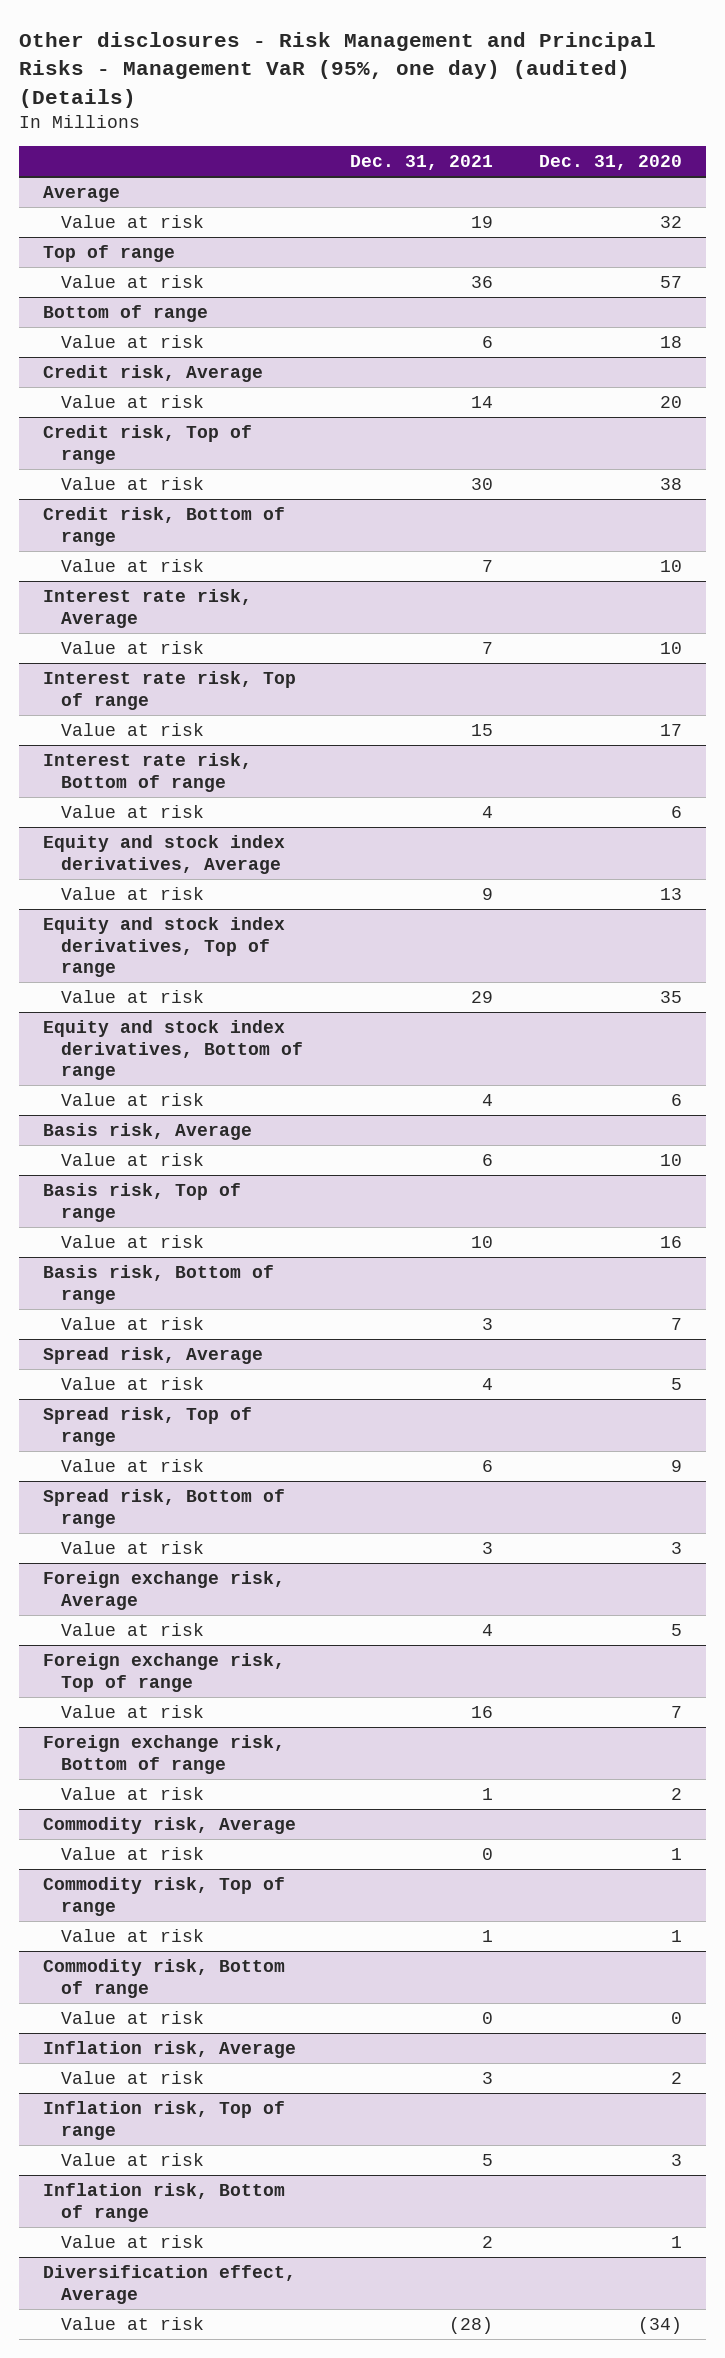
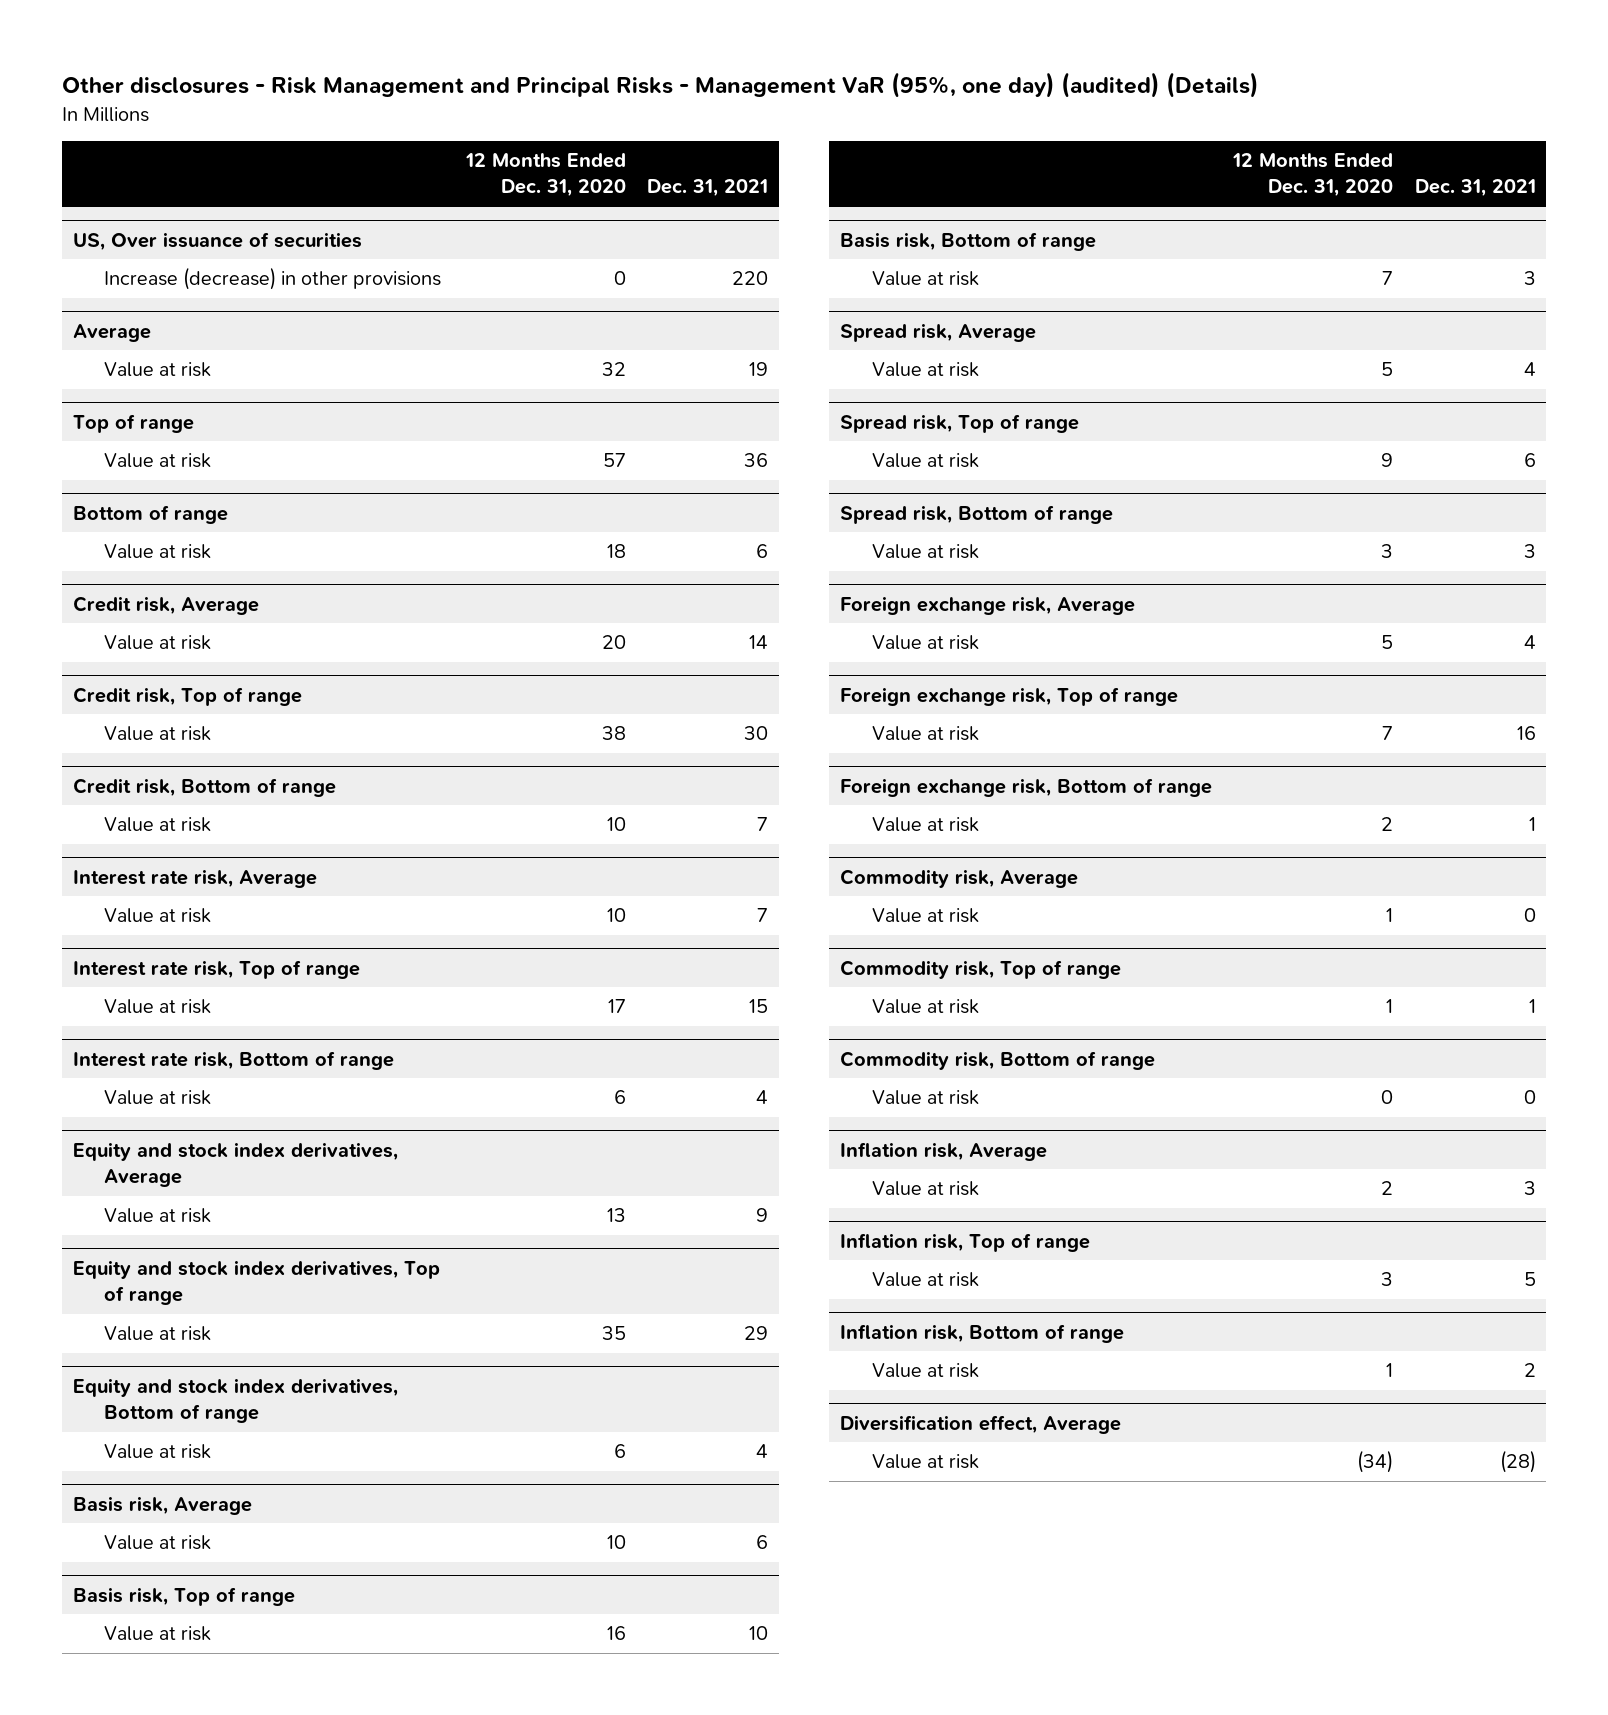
[539,155,683,171] Dec. 31, 2020 -> none
none -> [465,153,627,198] 12 Months Ended Dec. 31, 2020
none -> [72,231,362,251] US, Over issuance of securities
none -> [104,267,442,291] Increase (decrease) in other provisions

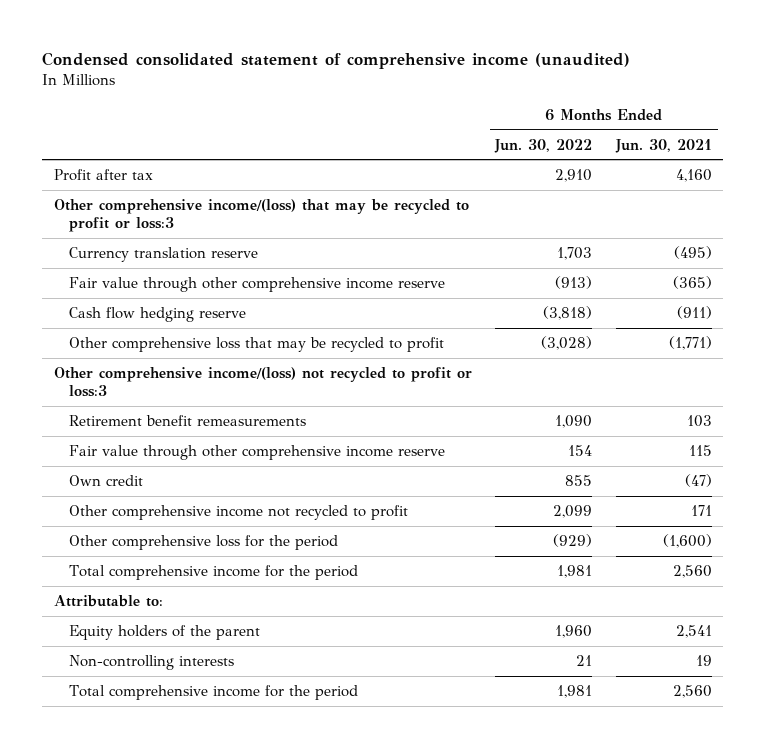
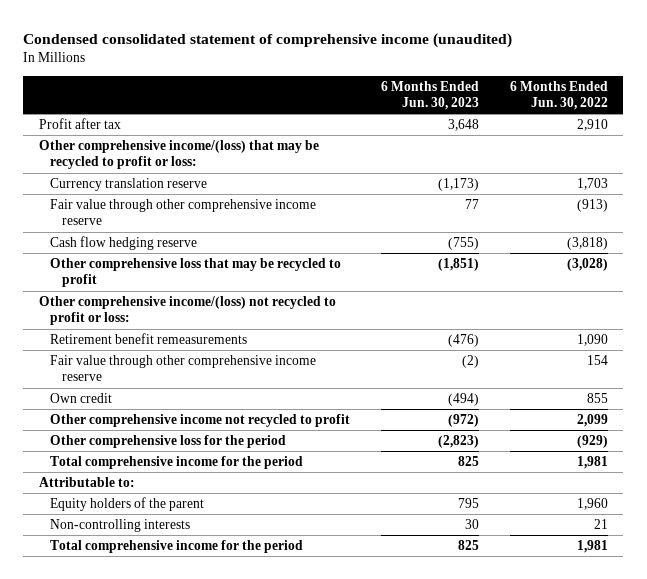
[614,138,712,153] Jun. 30, 2021 -> none
none -> [381,80,480,111] 6 Months Ended Jun. 30, 2023
[53,198,469,232] Other comprehensive income/(loss) that may be recycled to profit or loss:3 -> [38,139,319,170] Other comprehensive income/(loss) that may be recycled to profit or loss:
[53,366,472,397] Other comprehensive income/(loss) not recycled to profit or loss:3 -> [38,295,336,326] Other comprehensive income/(loss) not recycled to profit or loss:

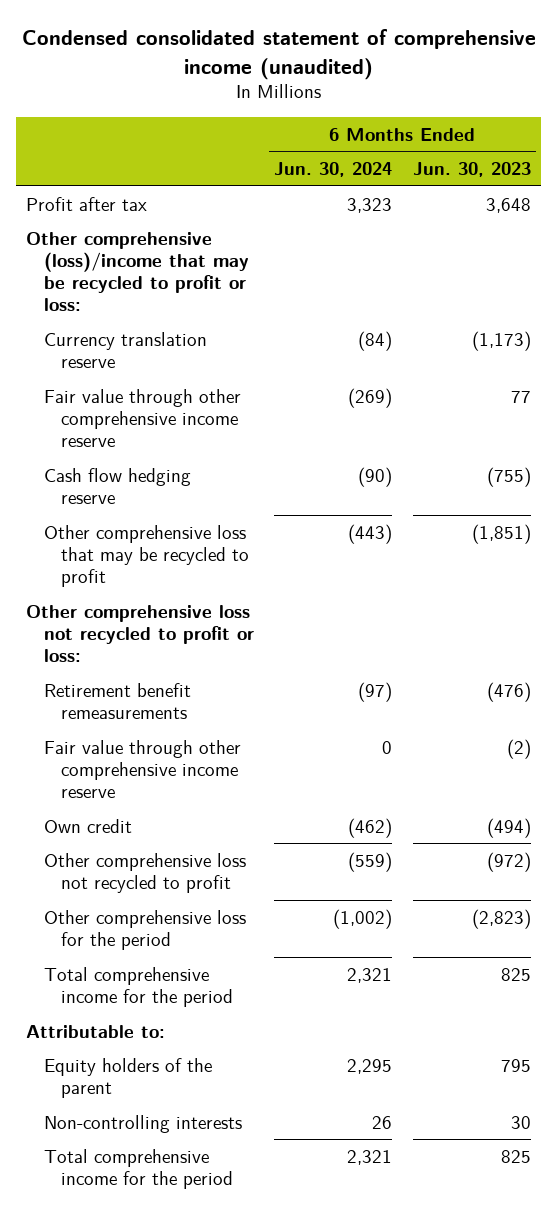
[509,80,608,111] 6 Months Ended Jun. 30, 2022 -> none
none -> [274,162,393,178] Jun. 30, 2024
[38,139,319,170] Other comprehensive income/(loss) that may be recycled to profit or loss: -> [26,231,249,312] Other comprehensive (loss)/income that may be recycled to profit or loss:
[38,295,336,326] Other comprehensive income/(loss) not recycled to profit or loss: -> [26,604,254,663] Other comprehensive loss not recycled to profit or loss:
[50,413,351,427] Other comprehensive income not recycled to profit -> [43,852,246,893] Other comprehensive loss not recycled to profit

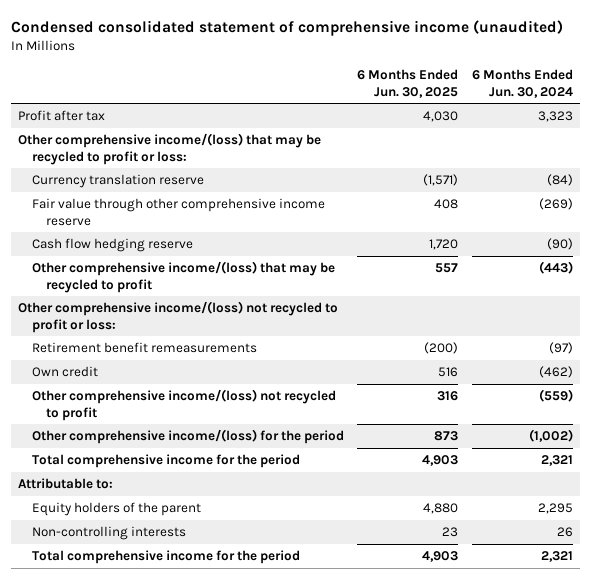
[412,162,531,178] Jun. 30, 2023 -> none
none -> [357,69,459,98] 6 Months Ended Jun. 30, 2025
[26,231,249,312] Other comprehensive (loss)/income that may be recycled to profit or loss: -> [17,133,321,165] Other comprehensive income/(loss) that may be recycled to profit or loss:
[43,524,250,588] Other comprehensive loss that may be recycled to profit -> [31,261,335,293] Other comprehensive income/(loss) that may be recycled to profit
[26,604,254,663] Other comprehensive loss not recycled to profit or loss: -> [17,301,338,333] Other comprehensive income/(loss) not recycled to profit or loss:
[43,739,241,799] Fair value through other comprehensive income reserve -> none
[43,852,246,893] Other comprehensive loss not recycled to profit -> [31,389,336,421] Other comprehensive income/(loss) not recycled to profit
[43,909,246,950] Other comprehensive loss for the period -> [31,429,344,445] Other comprehensive income/(loss) for the period

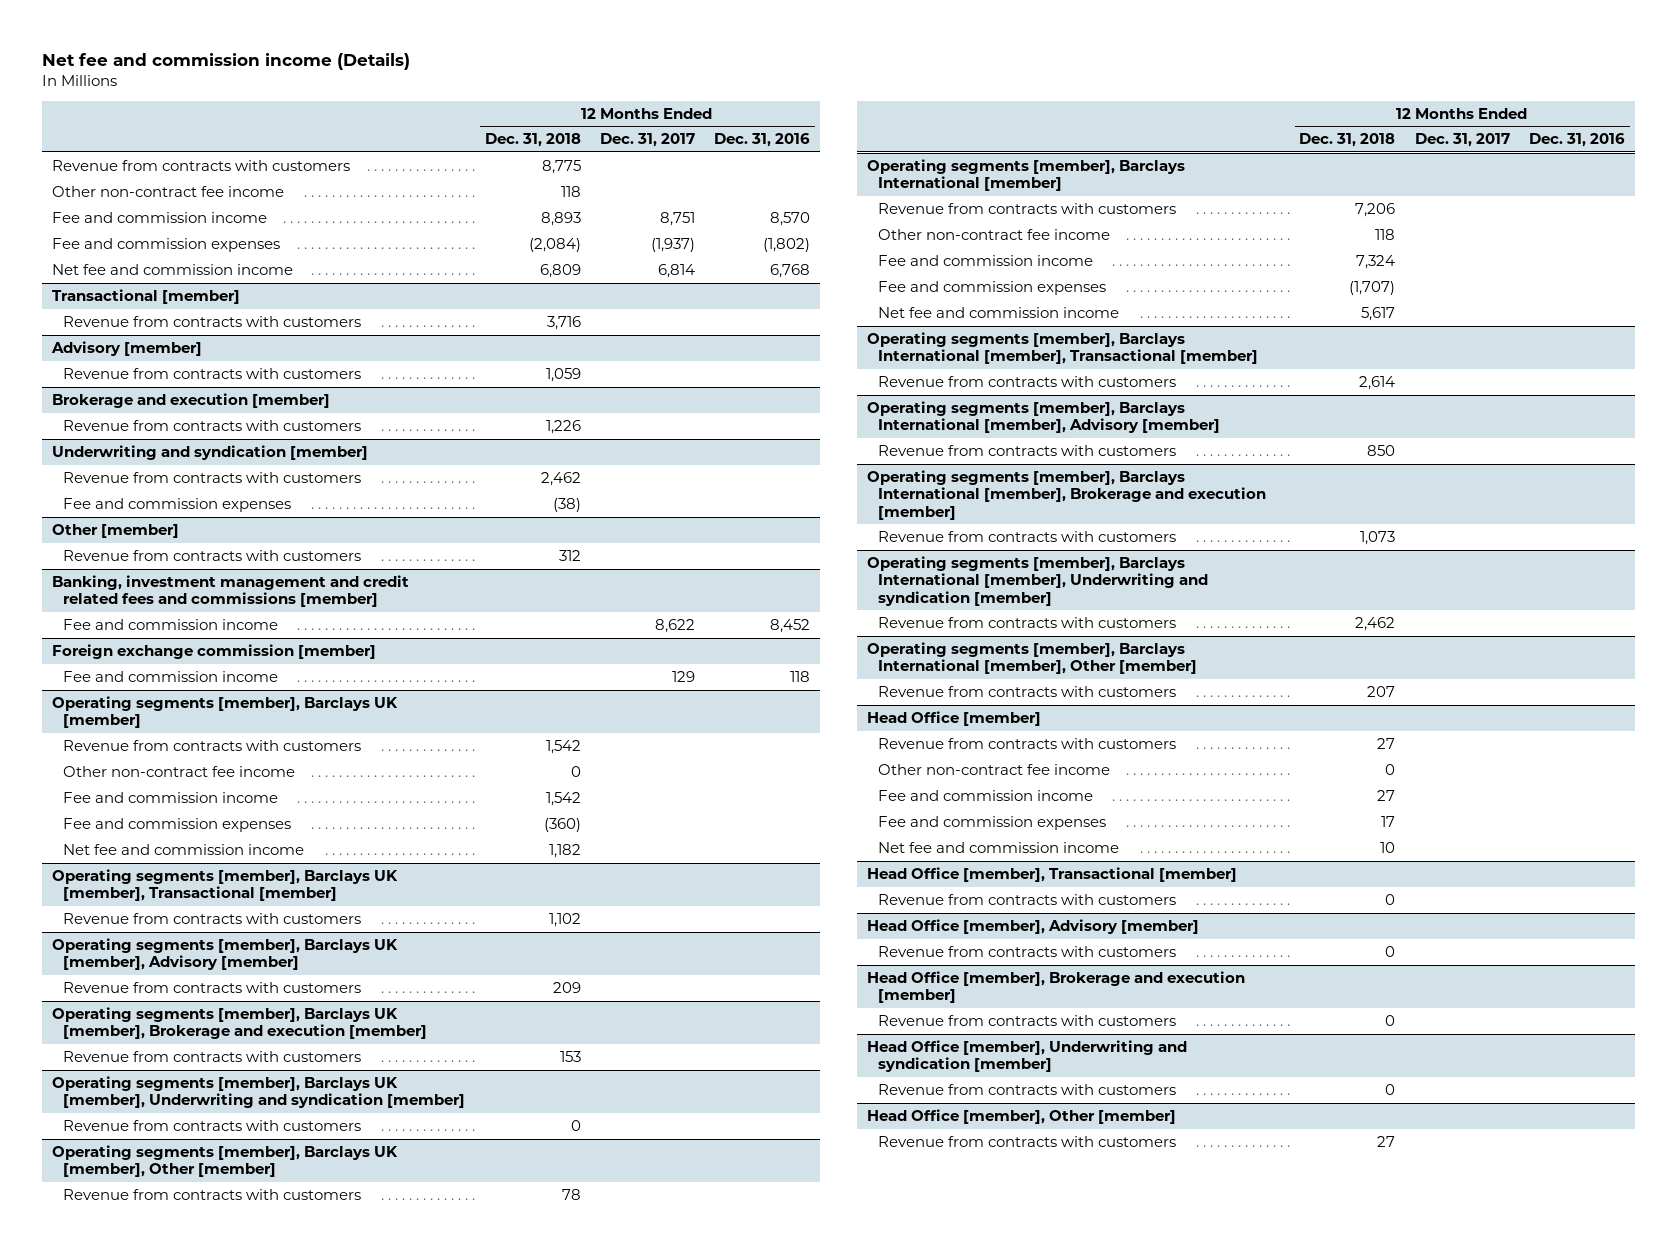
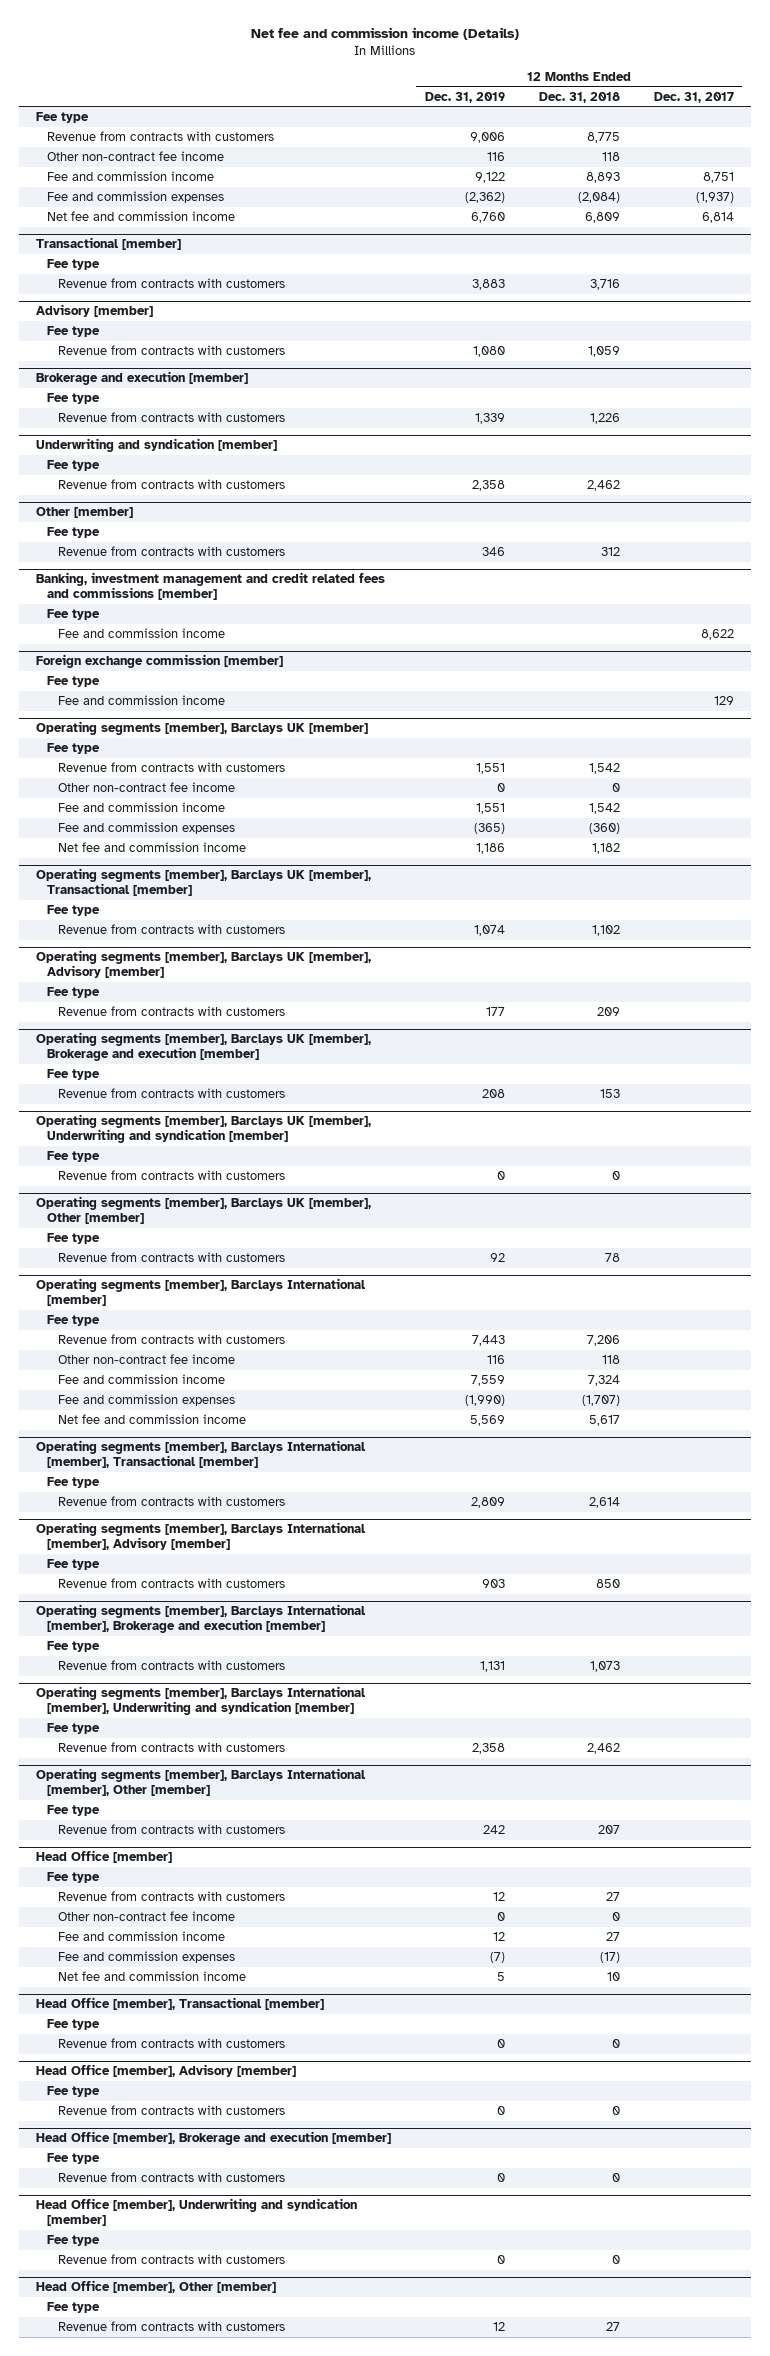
[714,133,811,148] Dec. 31, 2016 -> none
none -> [424,91,505,103] Dec. 31, 2019
none -> [35,112,89,124] Fee type
none -> [47,259,101,271] Fee type
none -> [47,326,101,338] Fee type
none -> [47,393,101,405] Fee type
none -> [47,460,101,472] Fee type
[63,497,292,512] Fee and commission expenses -> none
none -> [47,527,101,539] Fee type
none -> [47,609,101,621] Fee type
none -> [47,676,101,688] Fee type
none -> [47,743,101,755] Fee type
none -> [47,905,101,917] Fee type
none -> [47,987,101,999] Fee type
none -> [47,1069,101,1081] Fee type
none -> [47,1151,101,1163] Fee type
none -> [47,1233,101,1245] Fee type
none -> [47,1315,101,1327] Fee type
none -> [47,1477,101,1489] Fee type
none -> [47,1559,101,1571] Fee type
none -> [47,1641,101,1653] Fee type
none -> [47,1723,101,1735] Fee type
none -> [47,1805,101,1817] Fee type
none -> [47,1872,101,1884] Fee type
[1381,815,1396,827] 17 -> [599,1952,620,1964] (17)
none -> [47,2019,101,2031] Fee type
none -> [47,2086,101,2098] Fee type
none -> [47,2153,101,2165] Fee type
none -> [47,2235,101,2247] Fee type
none -> [47,2302,101,2314] Fee type

